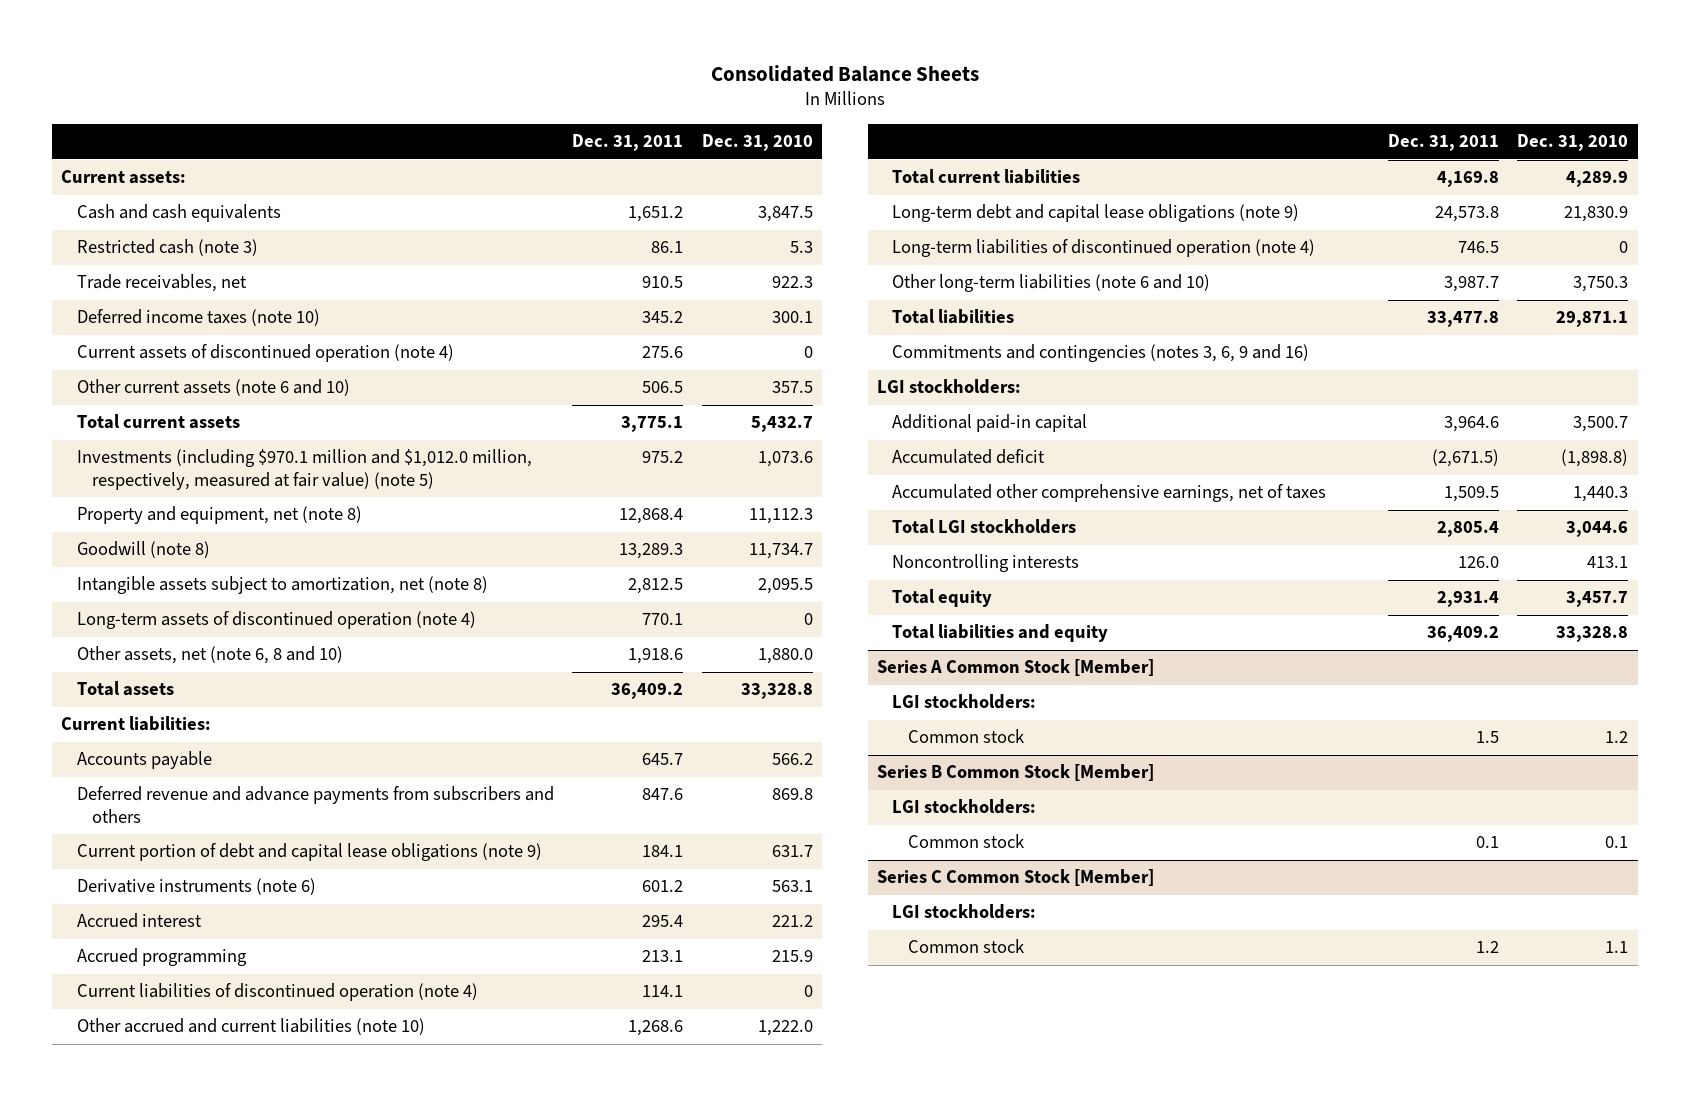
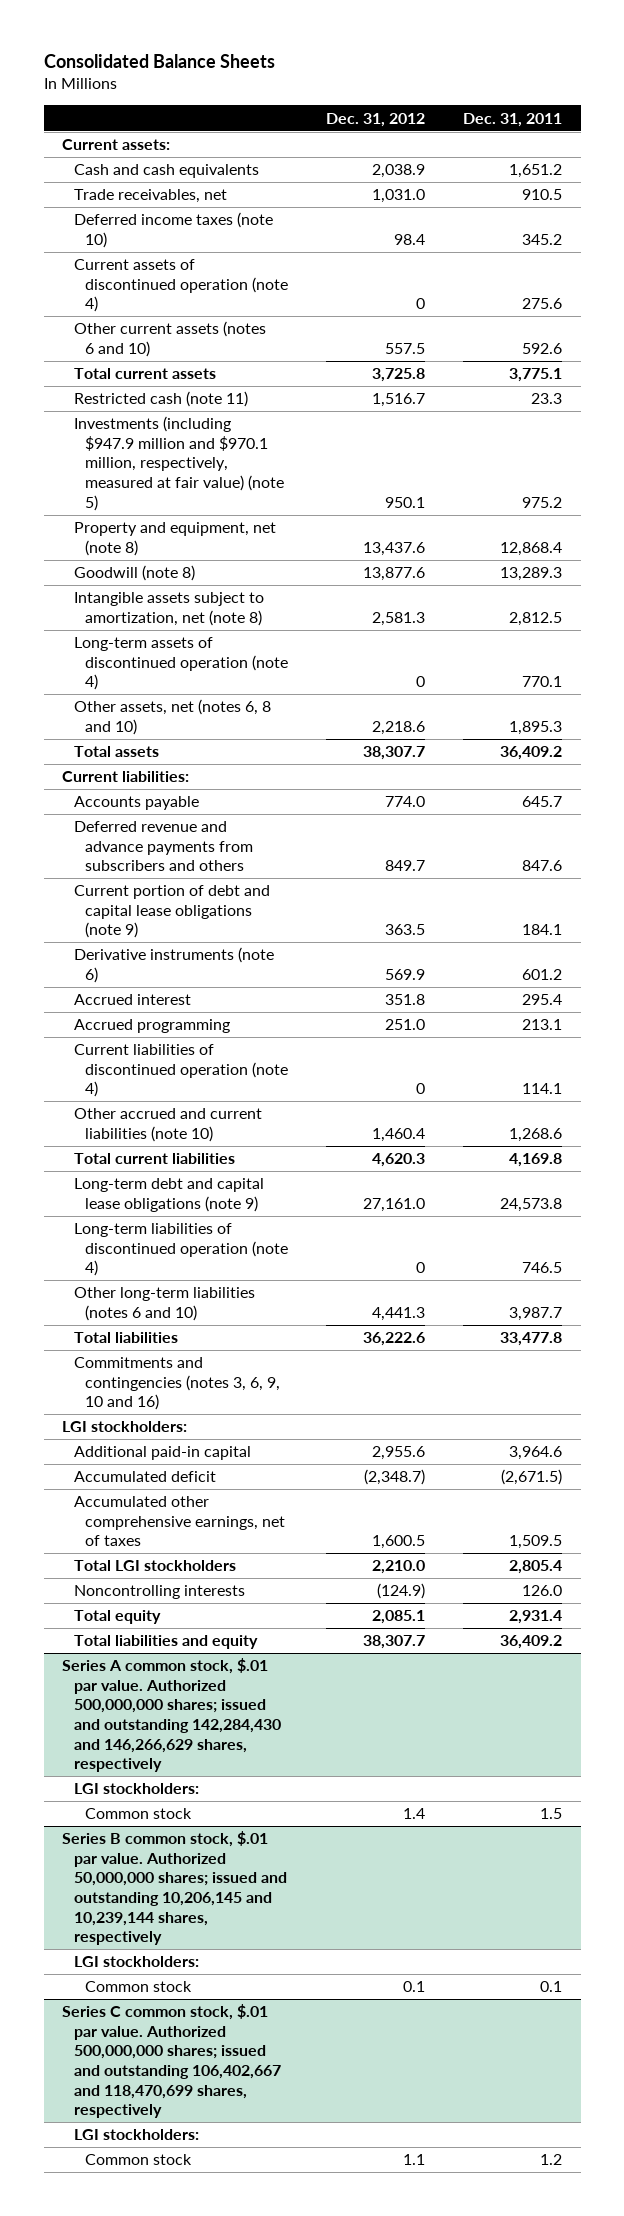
[701,134,813,152] Dec. 31, 2010 -> none
none -> [326,112,426,127] Dec. 31, 2012
[76,239,258,257] Restricted cash (note 3) -> none
[76,379,350,397] Other current assets (note 6 and 10) -> [73,321,266,357] Other current assets (notes 6 and 10)
[642,381,684,394] 506.5 -> [521,342,562,354] 592.6
none -> [73,391,248,408] Restricted cash (note 11)
[76,449,532,490] Investments (including $970.1 million and $1,012.0 million, respectively, measured at fair value) (note 5) -> [73,416,285,511] Investments (including $947.9 million and $970.1 million, respectively, measured at fair value) (note 5)
[76,646,343,665] Other assets, net (note 6, 8 and 10) -> [73,699,271,735] Other assets, net (notes 6, 8 and 10)
[628,648,684,665] 1,918.6 -> [508,720,562,735] 1,895.3
[892,274,1211,293] Other long-term liabilities (note 6 and 10) -> [73,1287,255,1321] Other long-term liabilities (notes 6 and 10)
[892,344,1310,363] Commitments and contingencies (notes 3, 6, 9 and 16) -> [73,1357,281,1411] Commitments and contingencies (notes 3, 6, 9, 10 and 16)
[876,659,1154,677] Series A Common Stock [Member] -> none
none -> [62,1658,281,1773] Series A common stock, $.01 par value. Authorized 500,000,000 shares; issued and outstanding 142,284,430 and 146,266,629 shares, respectively
[876,764,1154,782] Series B Common Stock [Member] -> none
none -> [62,1831,287,1946] Series B common stock, $.01 par value. Authorized 50,000,000 shares; issued and outstanding 10,206,145 and 10,239,144 shares, respectively
[876,869,1154,887] Series C Common Stock [Member] -> none
none -> [62,2004,281,2119] Series C common stock, $.01 par value. Authorized 500,000,000 shares; issued and outstanding 106,402,667 and 118,470,699 shares, respectively

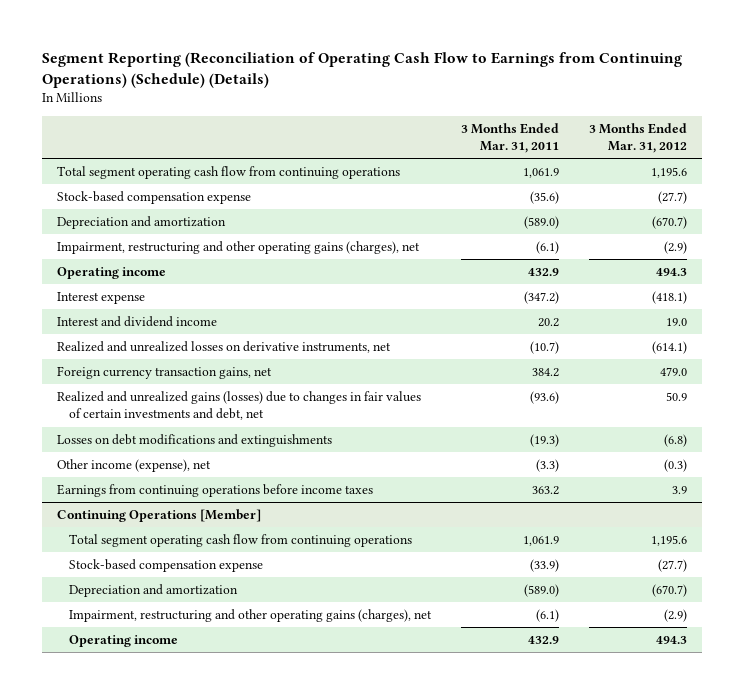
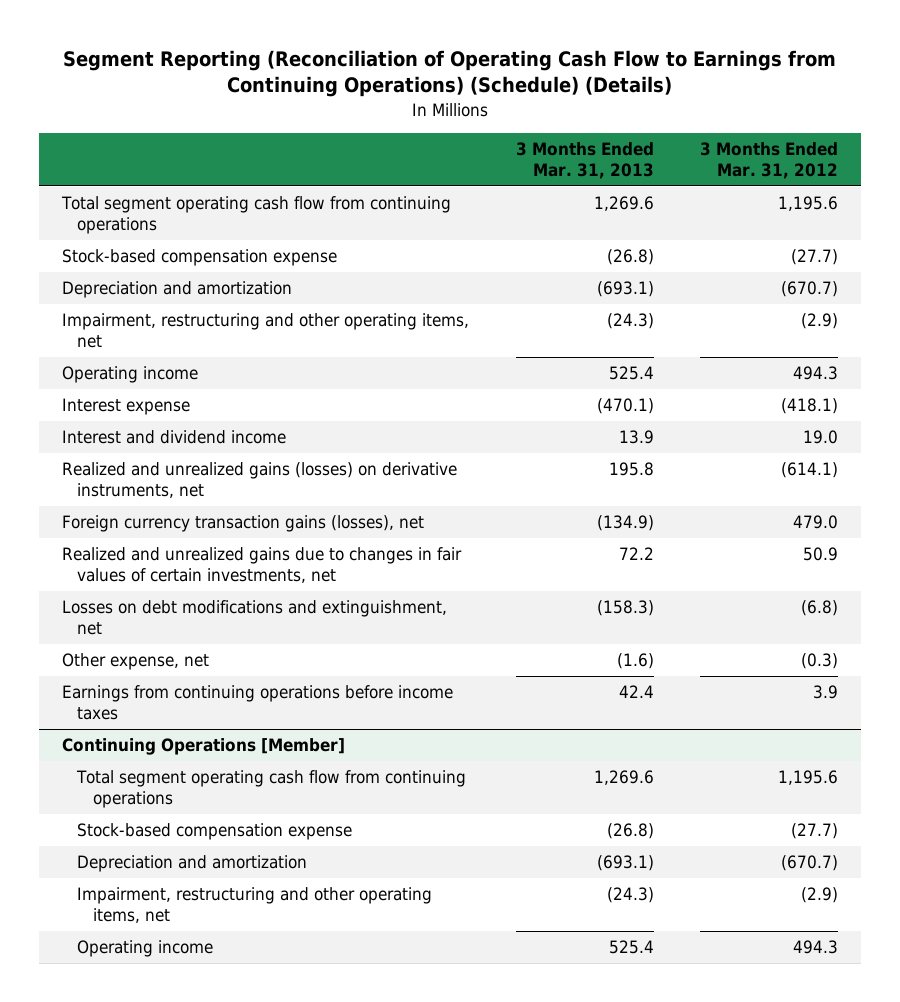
[461,122,560,153] 3 Months Ended Mar. 31, 2011 -> none
none -> [515,142,654,180] 3 Months Ended Mar. 31, 2013
[57,241,421,255] Impairment, restructuring and other operating gains (charges), net -> [62,313,470,349] Impairment, restructuring and other operating items, net
[57,341,392,354] Realized and unrealized losses on derivative instruments, net -> [62,462,458,499] Realized and unrealized gains (losses) on derivative instruments, net
[57,366,273,380] Foreign currency transaction gains, net -> [62,515,425,533] Foreign currency transaction gains (losses), net
[57,391,422,421] Realized and unrealized gains (losses) due to changes in fair values of certain investments and debt, net -> [62,547,463,584] Realized and unrealized gains due to changes in fair values of certain investments, net
[57,434,333,448] Losses on debt modifications and extinguishments -> [62,600,448,636] Losses on debt modifications and extinguishment, net
[57,459,212,473] Other income (expense), net -> [62,653,210,671] Other expense, net
[69,609,433,623] Impairment, restructuring and other operating gains (charges), net -> [77,887,433,924] Impairment, restructuring and other operating items, net

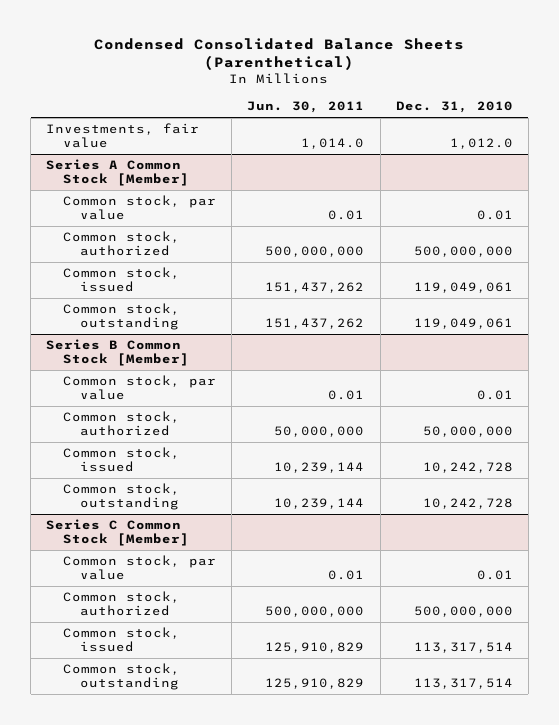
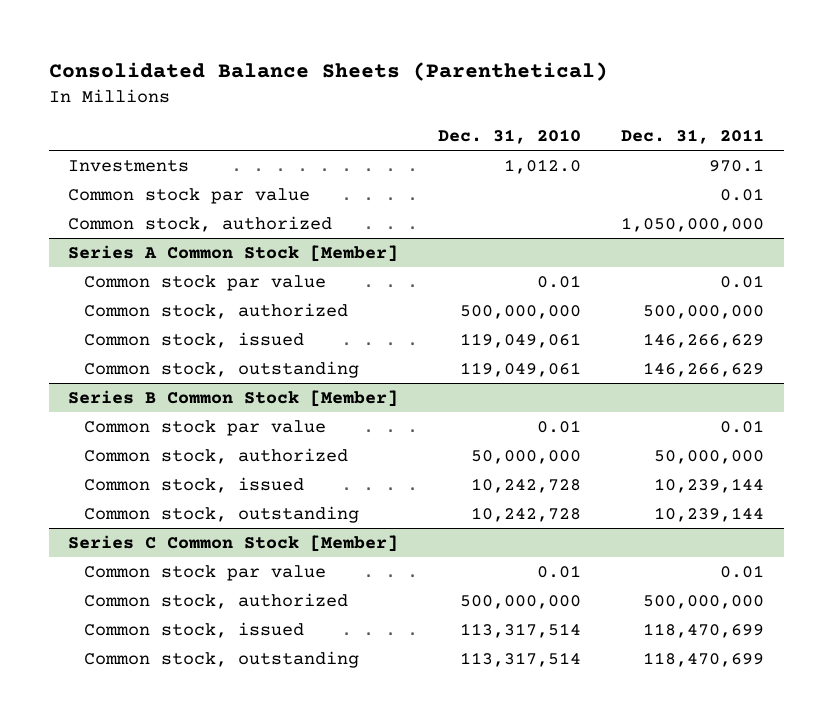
[94,37,465,71] Condensed Consolidated Balance Sheets (Parenthetical) -> [48,62,608,82] Consolidated Balance Sheets (Parenthetical)
[247,101,365,114] Jun. 30, 2011 -> none
none -> [620,128,764,144] Dec. 31, 2011
[46,123,200,149] Investments, fair value -> [68,160,190,173] Investments
none -> [68,188,311,205] Common stock par value
none -> [68,216,333,233] Common stock, authorized
[62,195,216,221] Common stock, par value -> [83,275,326,292] Common stock par value
[62,375,216,401] Common stock, par value -> [83,420,326,437] Common stock par value
[62,555,216,581] Common stock, par value -> [83,565,326,582] Common stock par value

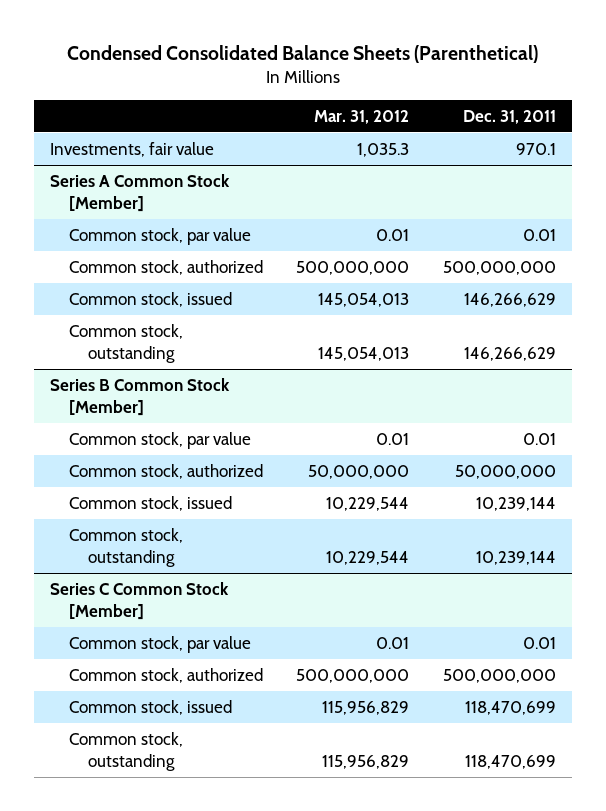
[48,62,608,82] Consolidated Balance Sheets (Parenthetical) -> [66,44,538,63] Condensed Consolidated Balance Sheets (Parenthetical)
[438,128,582,144] Dec. 31, 2010 -> none
none -> [314,109,410,124] Mar. 31, 2012
[68,188,311,205] Common stock par value -> none
[68,216,333,233] Common stock, authorized -> none
[68,160,190,173] Investments -> [50,142,215,158] Investments, fair value
[83,275,326,292] Common stock par value -> [69,228,252,246] Common stock, par value
[83,420,326,437] Common stock par value -> [69,432,252,450] Common stock, par value
[83,565,326,582] Common stock par value -> [69,636,252,654] Common stock, par value

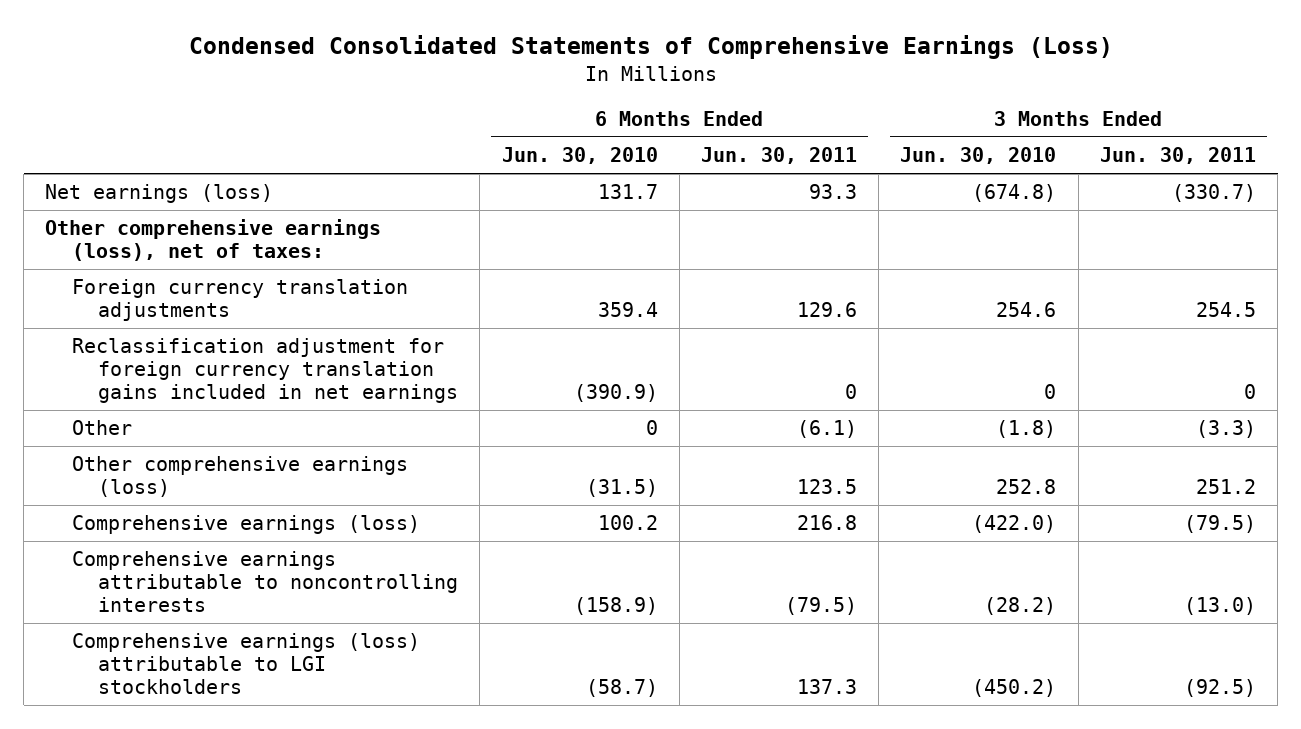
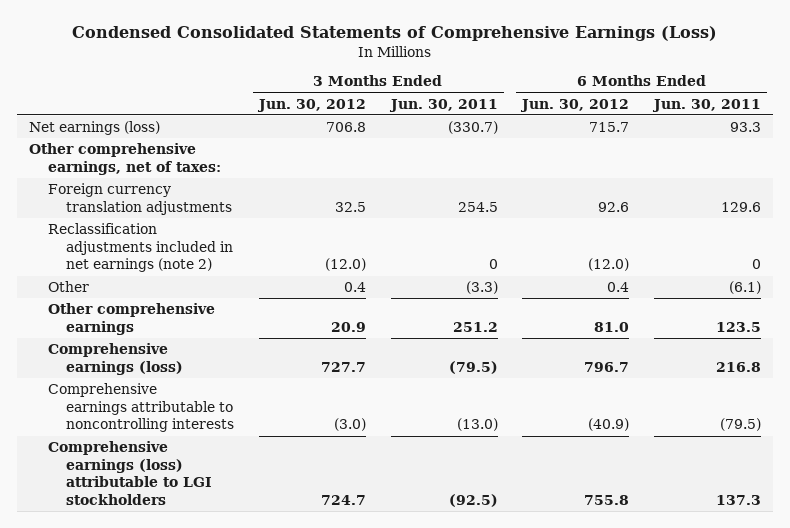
[501,146,658,164] Jun. 30, 2010 -> none
[900,146,1057,164] Jun. 30, 2010 -> none
none -> [256,98,366,112] Jun. 30, 2012
none -> [520,98,630,112] Jun. 30, 2012
[45,219,382,262] Other comprehensive earnings (loss), net of taxes: -> [29,143,221,175] Other comprehensive earnings, net of taxes:
[71,338,459,403] Reclassification adjustment for foreign currency translation gains included in net earnings -> [47,223,234,273] Reclassification adjustments included in net earnings (note 2)
[71,456,408,498] Other comprehensive earnings (loss) -> [47,303,215,335] Other comprehensive earnings

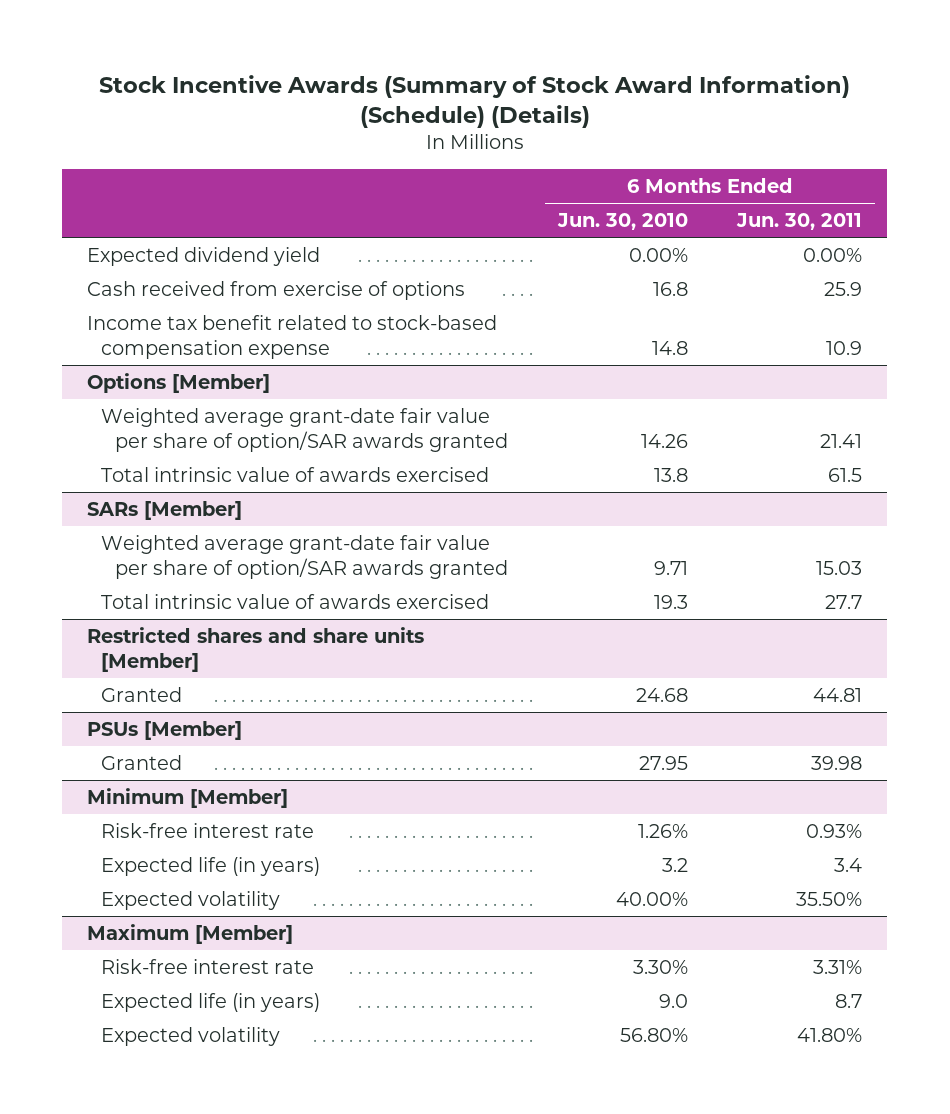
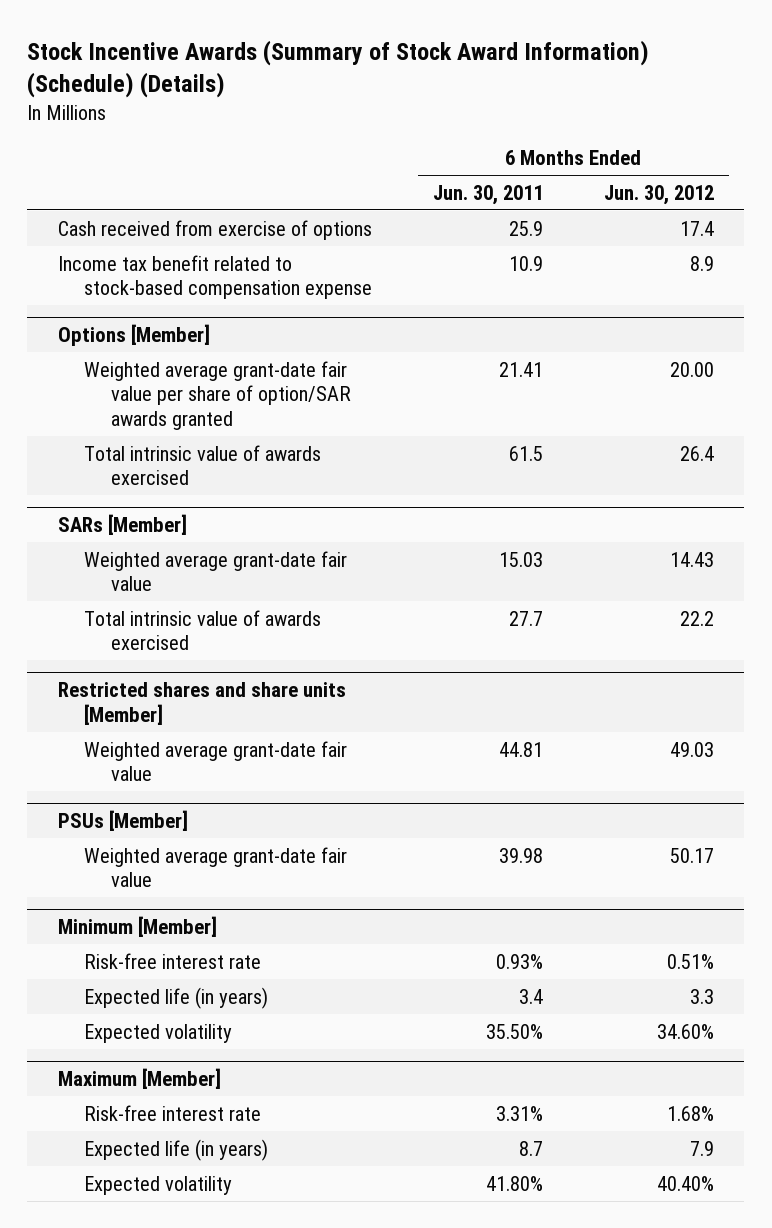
[556,212,688,230] Jun. 30, 2010 -> none
none -> [603,184,714,205] Jun. 30, 2012
[87,246,321,266] Expected dividend yield -> none
[101,534,508,579] Weighted average grant-date fair value per share of option/SAR awards granted -> [84,550,348,592] Weighted average grant-date fair value
[101,686,183,702] Granted -> [84,740,348,782] Weighted average grant-date fair value
[101,754,183,770] Granted -> [84,846,348,888] Weighted average grant-date fair value

